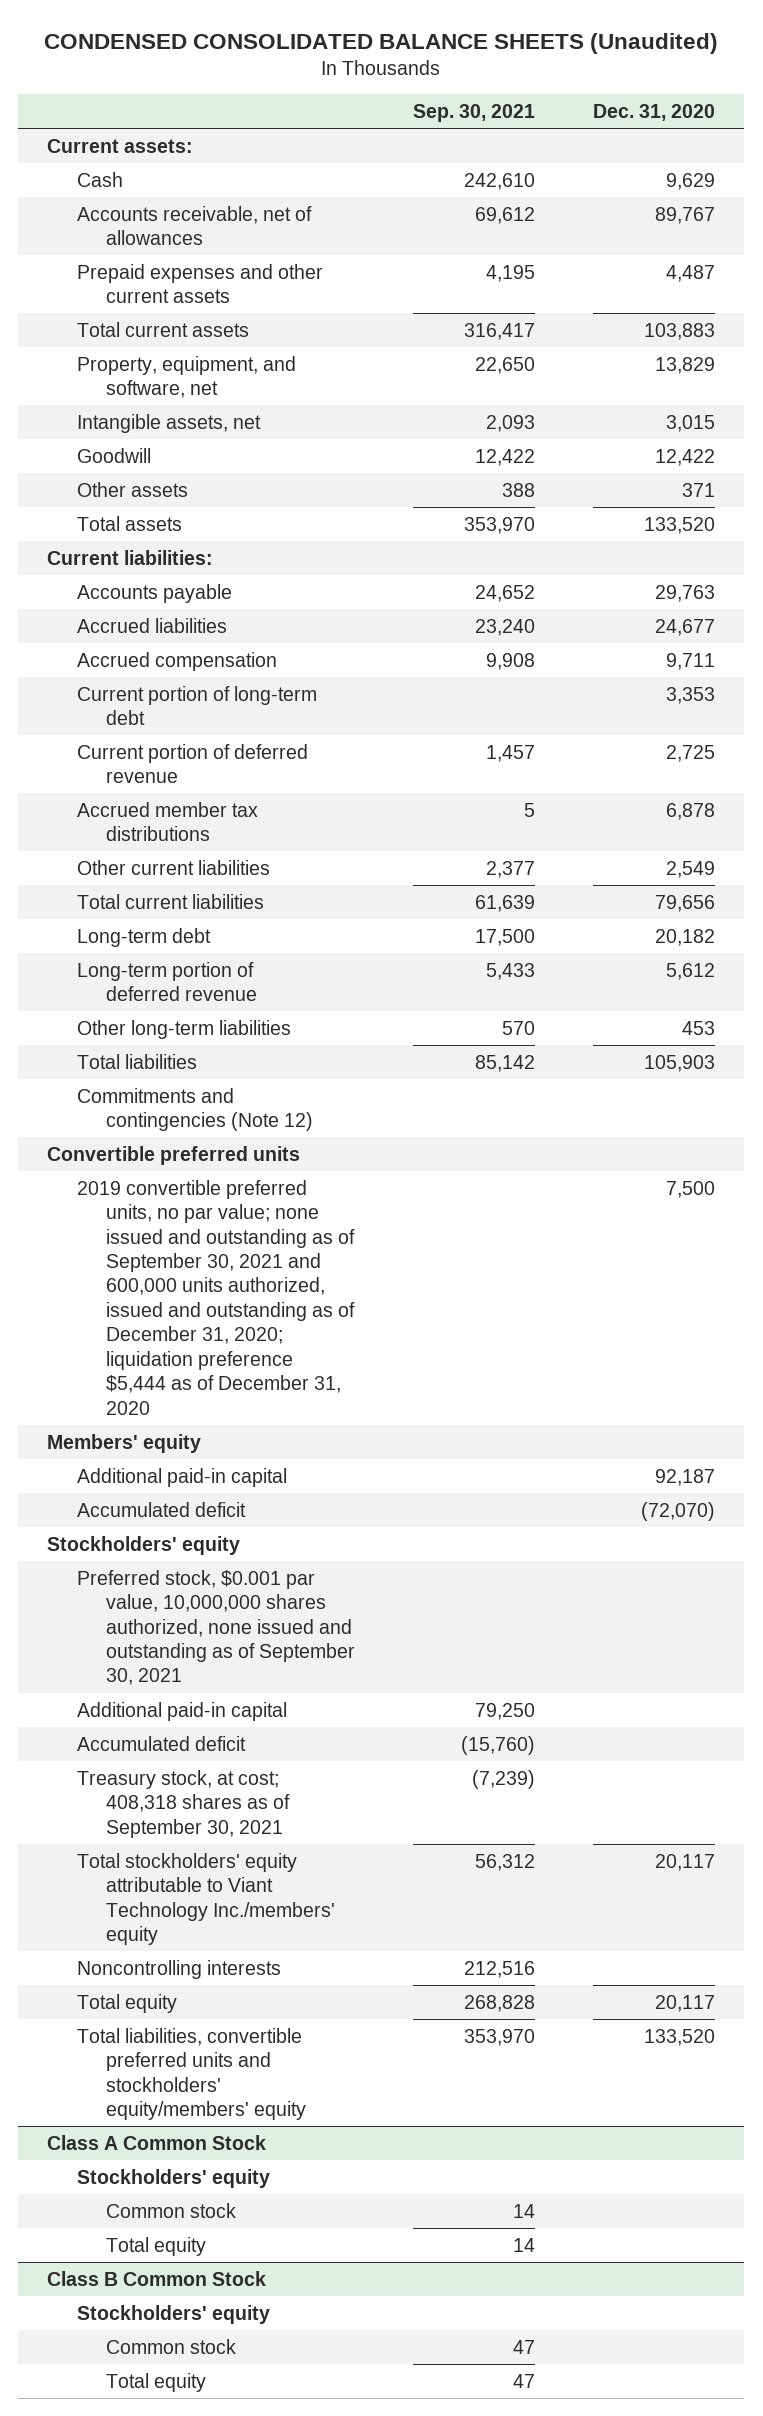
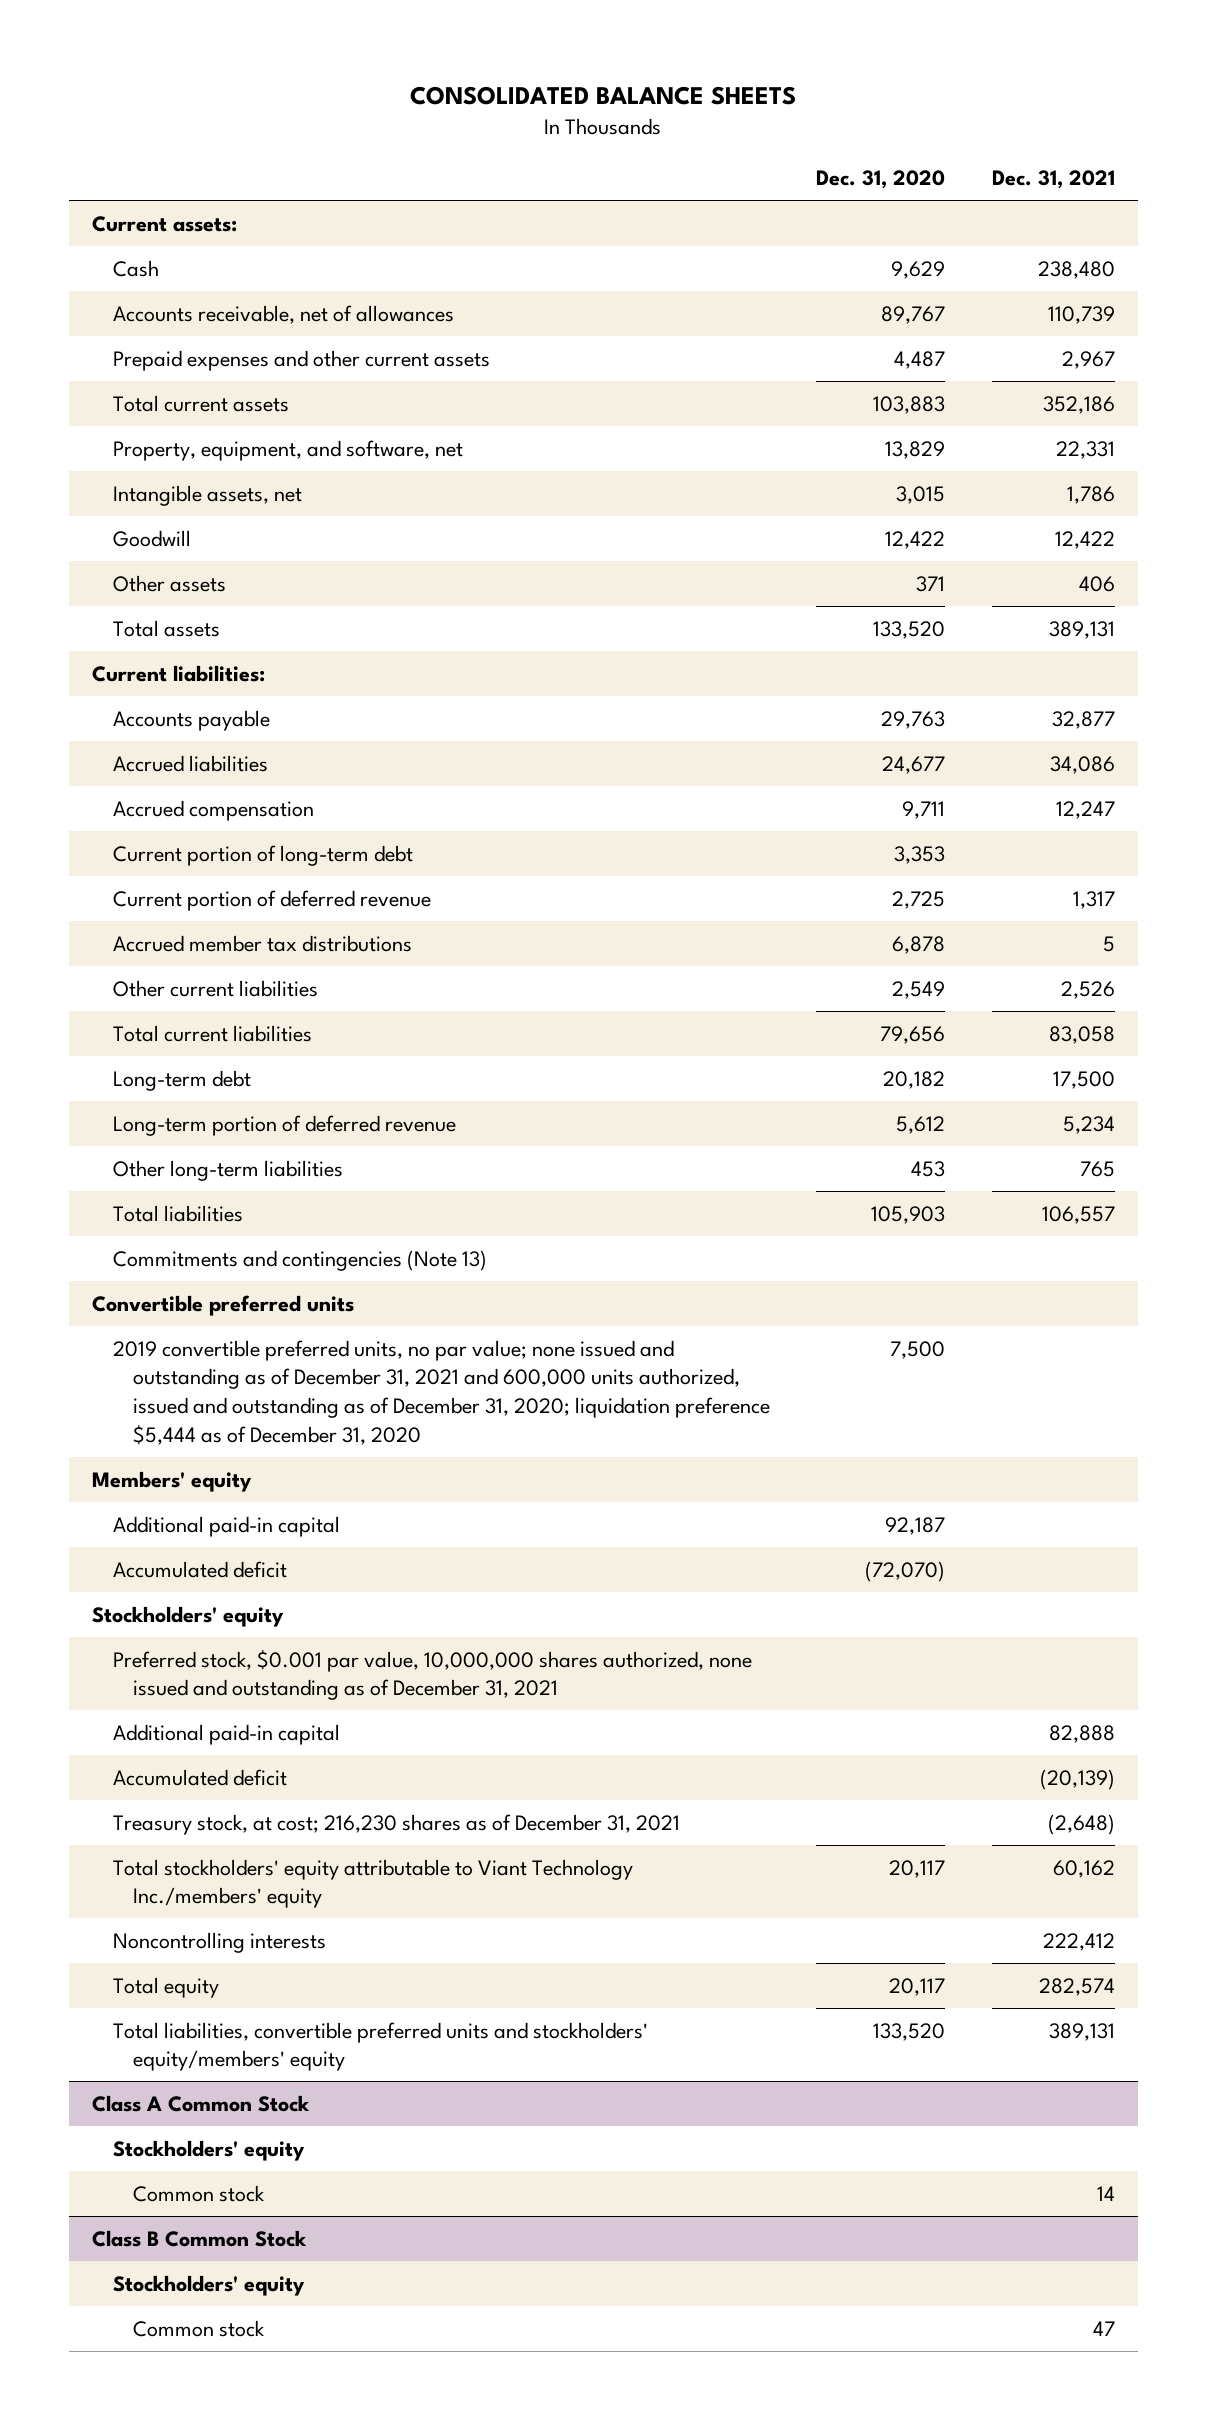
[44,32,719,54] CONDENSED CONSOLIDATED BALANCE SHEETS (Unaudited) -> [410,85,797,105] CONSOLIDATED BALANCE SHEETS
[412,104,535,123] Sep. 30, 2021 -> none
none -> [991,170,1115,190] Dec. 31, 2021
[76,1087,313,1132] Commitments and contingencies (Note 12) -> [112,1249,487,1271] Commitments and contingencies (Note 13)
[76,1179,355,1415] 2019 convertible preferred units, no par value; none issued and outstanding as of September 30, 2021 and 600,000 units authorized, issued and outstanding as of December 31, 2020; liquidation preference $5,444 as of December 31, 2020 -> [112,1339,771,1445] 2019 convertible preferred units, no par value; none issued and outstanding as of December 31, 2021 and 600,000 units authorized, issued and outstanding as of December 31, 2020; liquidation preference $5,444 as of December 31, 2020
[76,1569,355,1686] Preferred stock, $0.001 par value, 10,000,000 shares authorized, none issued and outstanding as of September 30, 2021 -> [112,1649,752,1701] Preferred stock, $0.001 par value, 10,000,000 shares authorized, none issued and outstanding as of December 31, 2021
[76,1769,290,1838] Treasury stock, at cost; 408,318 shares as of September 30, 2021 -> [112,1813,680,1835] Treasury stock, at cost; 216,230 shares as of December 31, 2021
[105,2236,206,2256] Total equity -> none
[105,2372,206,2392] Total equity -> none

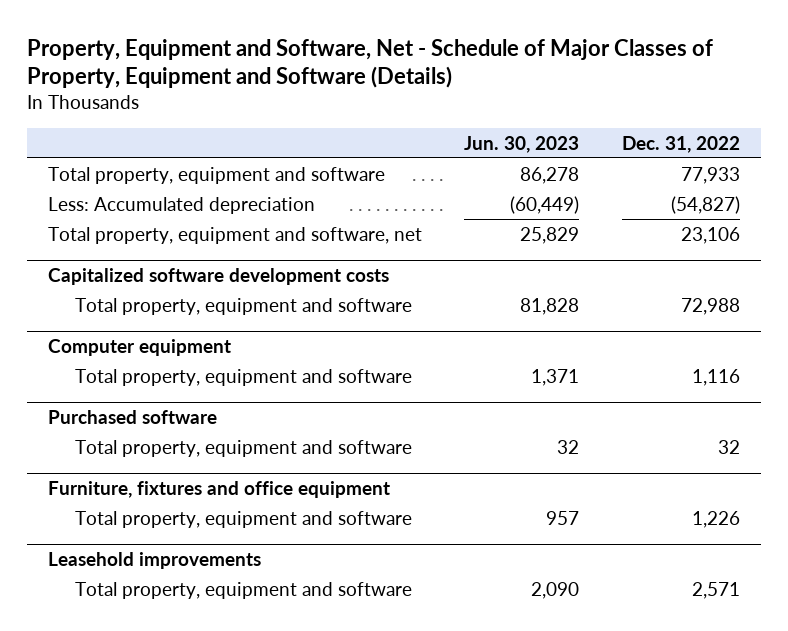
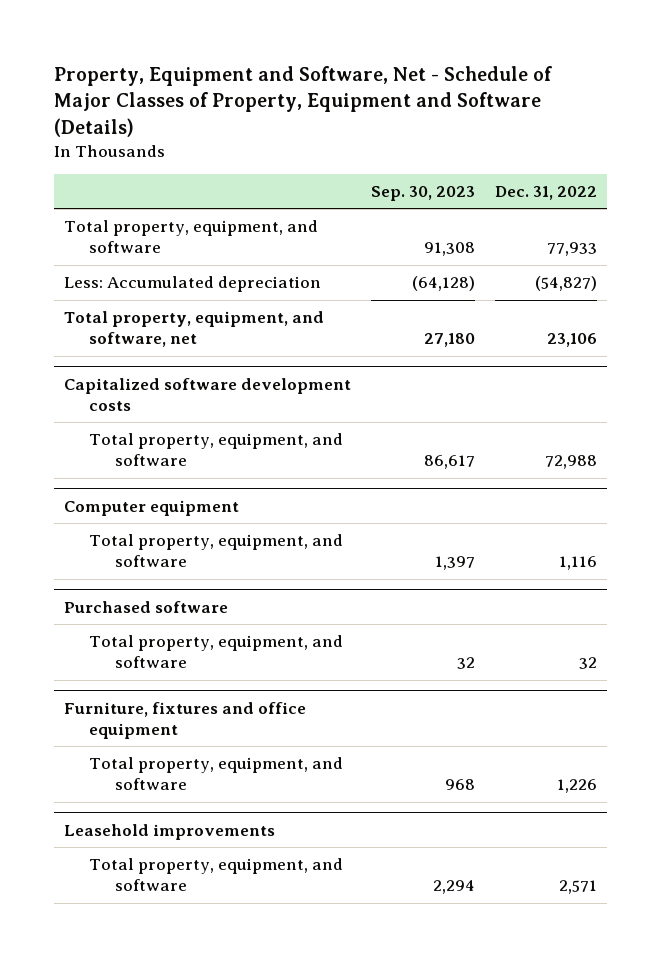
[464,135,580,153] Jun. 30, 2023 -> none
none -> [371,185,476,201] Sep. 30, 2023
[48,166,386,184] Total property, equipment and software -> [64,220,319,254] Total property, equipment, and software
[48,226,423,244] Total property, equipment and software, net -> [64,311,325,348] Total property, equipment, and software, net
[75,297,413,315] Total property, equipment and software -> [89,433,344,467] Total property, equipment, and software
[75,368,413,386] Total property, equipment and software -> [89,534,344,568] Total property, equipment, and software
[75,439,413,457] Total property, equipment and software -> [89,635,344,669] Total property, equipment, and software
[75,510,413,528] Total property, equipment and software -> [89,757,344,791] Total property, equipment, and software
[75,581,413,599] Total property, equipment and software -> [89,858,344,892] Total property, equipment, and software

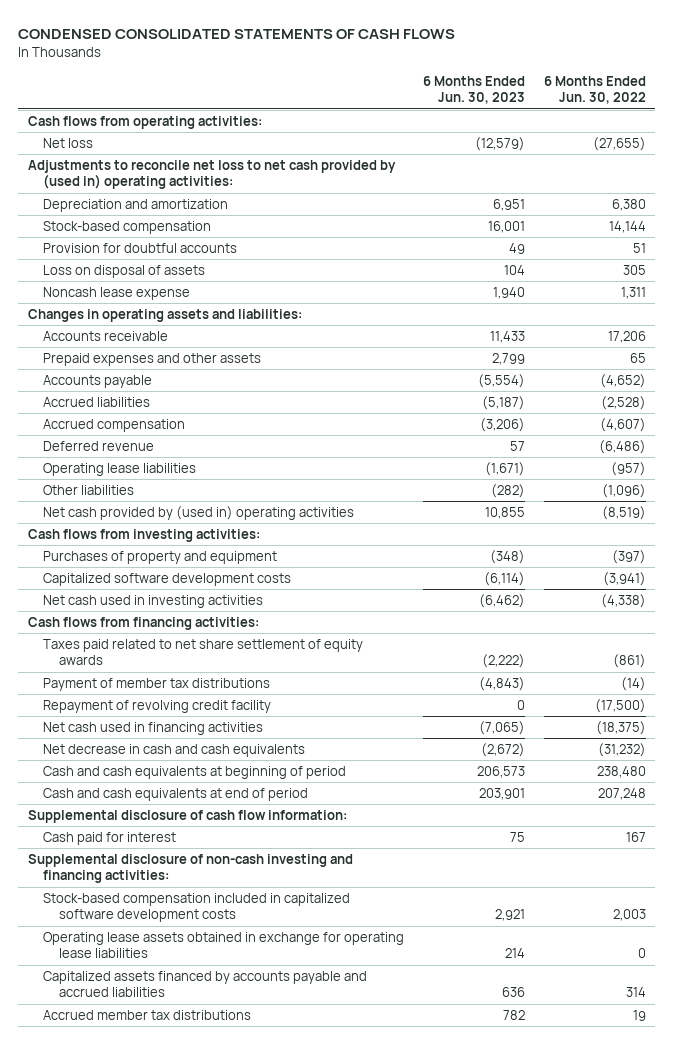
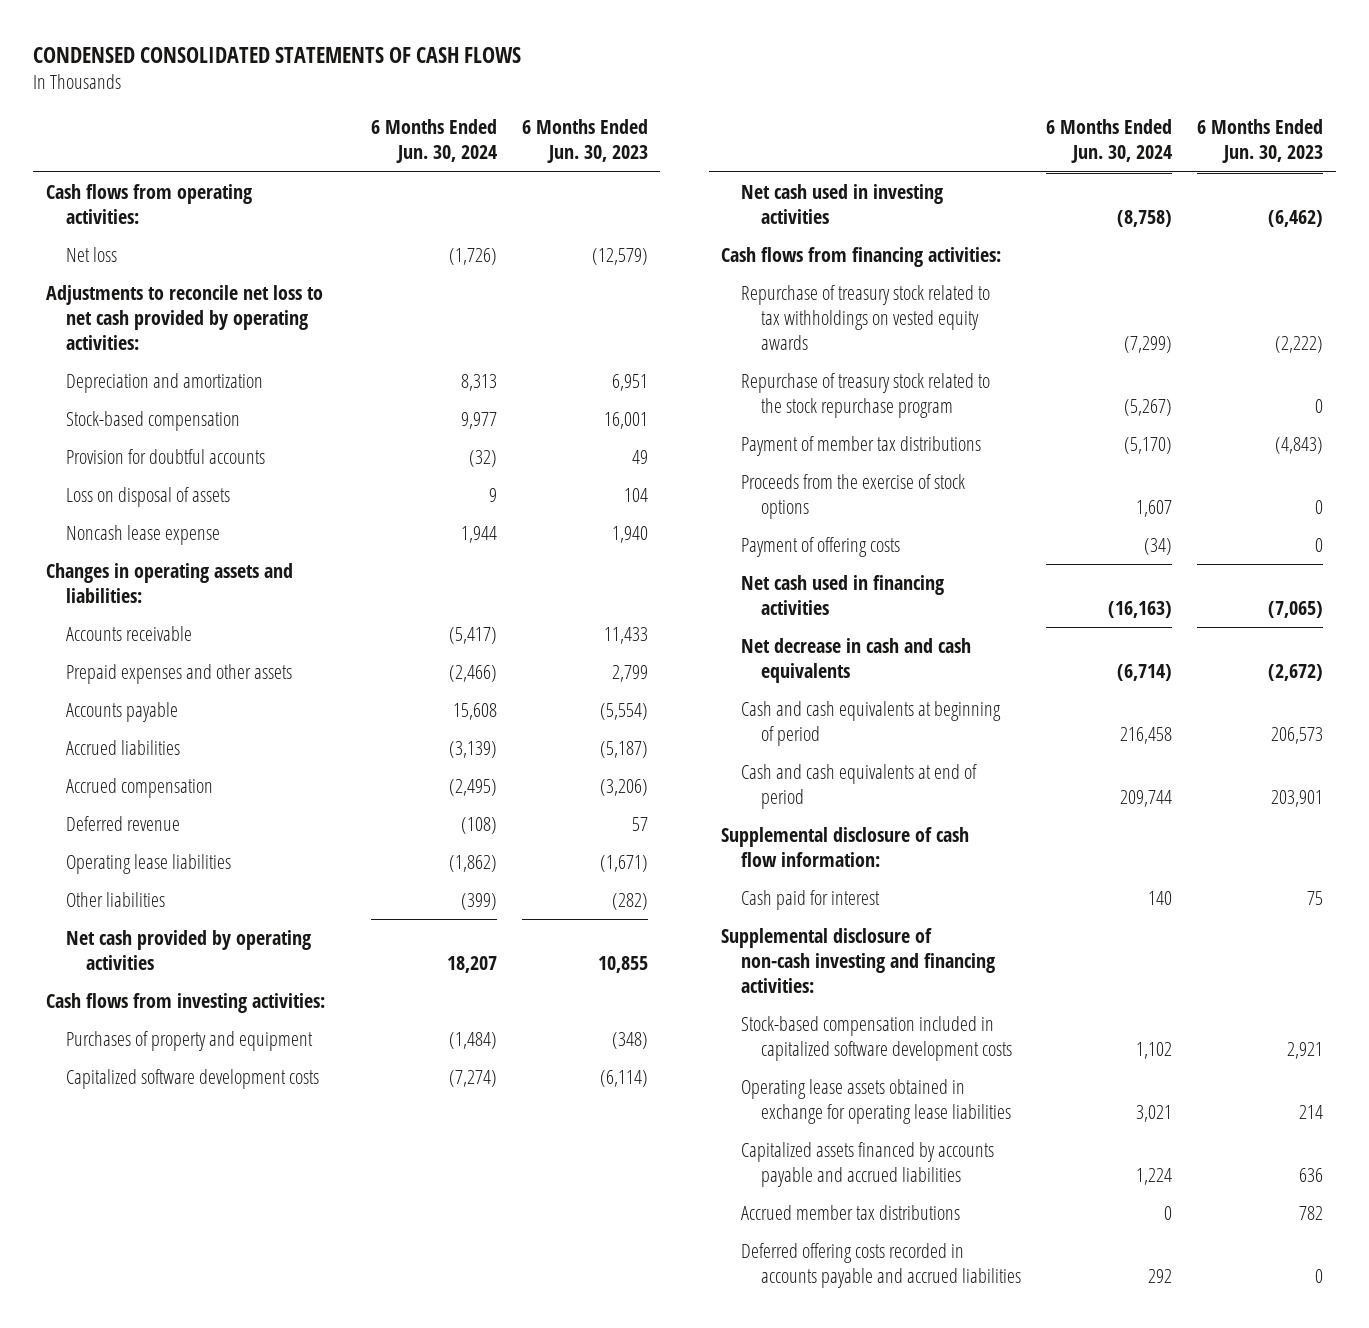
[543,75,646,105] 6 Months Ended Jun. 30, 2022 -> none
none -> [370,119,497,164] 6 Months Ended Jun. 30, 2024
[27,160,396,190] Adjustments to reconcile net loss to net cash provided by (used in) operating activities: -> [45,284,323,350] Adjustments to reconcile net loss to net cash provided by operating activities:
[43,506,355,521] Net cash provided by (used in) operating activities -> [65,929,311,970] Net cash provided by operating activities
[43,639,364,666] Taxes paid related to net share settlement of equity awards -> [741,284,991,350] Repurchase of treasury stock related to tax withholdings on vested equity awards
none -> [741,372,991,418] Repurchase of treasury stock related to the stock repurchase program
[43,700,272,714] Repayment of revolving credit facility -> none
none -> [741,473,966,519] Proceeds from the exercise of stock options
none -> [741,536,901,557] Payment of offering costs
none -> [741,1242,1022,1288] Deferred offering costs recorded in accounts payable and accrued liabilities

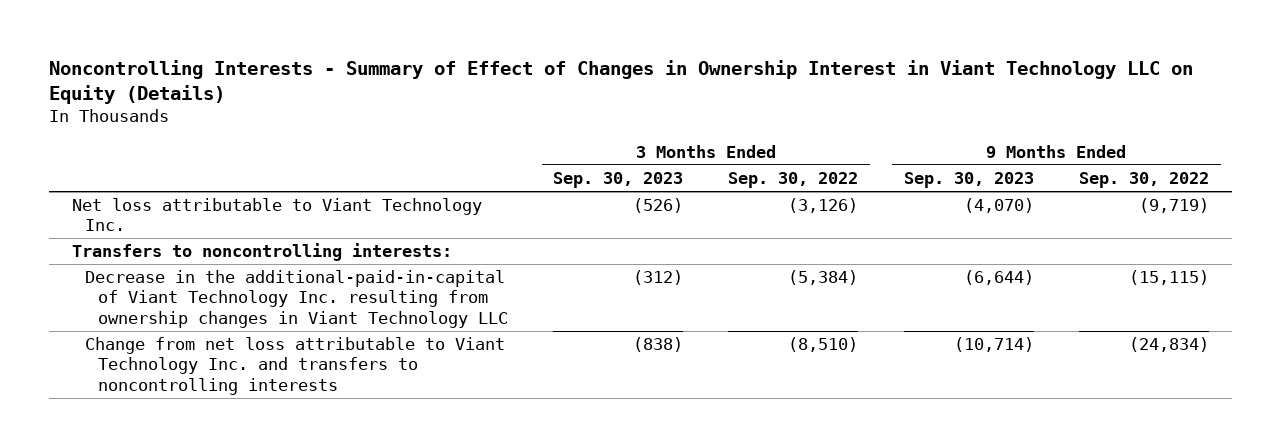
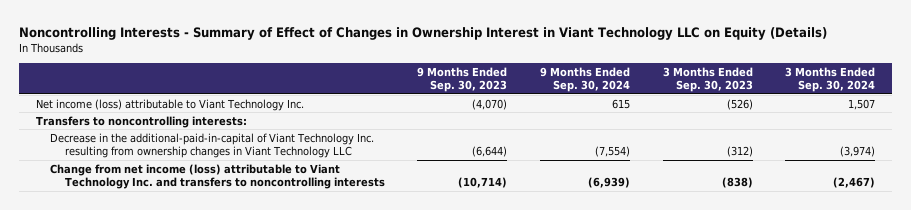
[728,172,859,189] Sep. 30, 2022 -> none
[1079,172,1210,189] Sep. 30, 2022 -> none
none -> [540,66,631,93] 9 Months Ended Sep. 30, 2024
none -> [785,66,876,93] 3 Months Ended Sep. 30, 2024
[71,198,482,232] Net loss attributable to Viant Technology Inc. -> [35,98,304,111] Net income (loss) attributable to Viant Technology Inc.
[84,337,505,395] Change from net loss attributable to Viant Technology Inc. and transfers to noncontrolling interests -> [50,163,385,190] Change from net income (loss) attributable to Viant Technology Inc. and transfers to noncontrolling interests

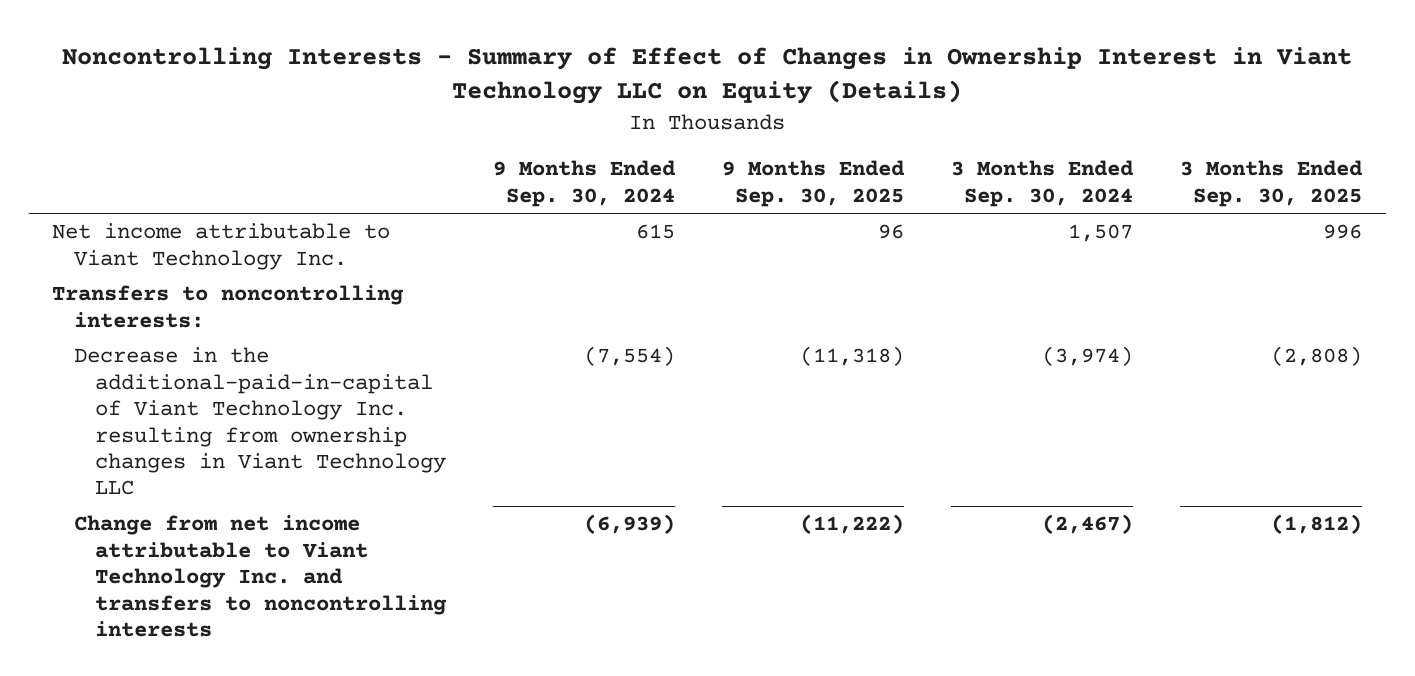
[417,66,508,93] 9 Months Ended Sep. 30, 2023 -> none
[662,66,753,93] 3 Months Ended Sep. 30, 2023 -> none
none -> [721,160,905,207] 9 Months Ended Sep. 30, 2025
none -> [1180,160,1364,207] 3 Months Ended Sep. 30, 2025
[35,98,304,111] Net income (loss) attributable to Viant Technology Inc. -> [52,223,391,270] Net income attributable to Viant Technology Inc.
[50,163,385,190] Change from net income (loss) attributable to Viant Technology Inc. and transfers to noncontrolling interests -> [73,515,447,637] Change from net income attributable to Viant Technology Inc. and transfers to noncontrolling interests

